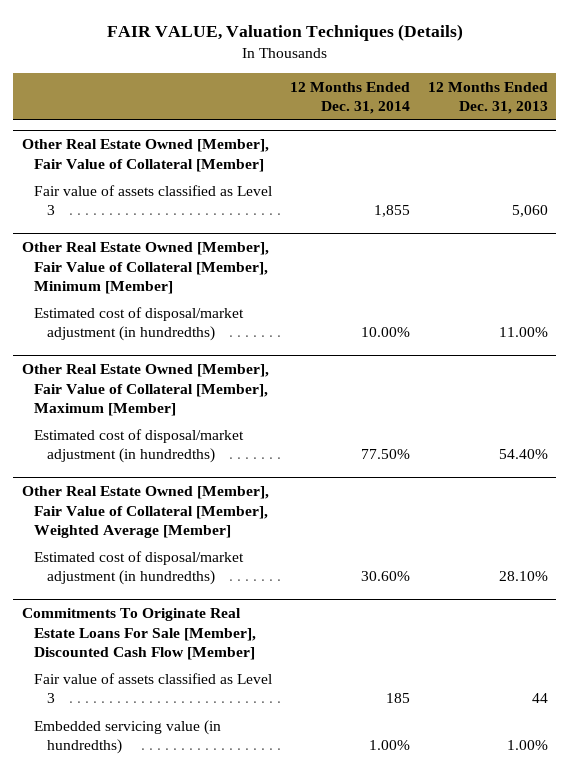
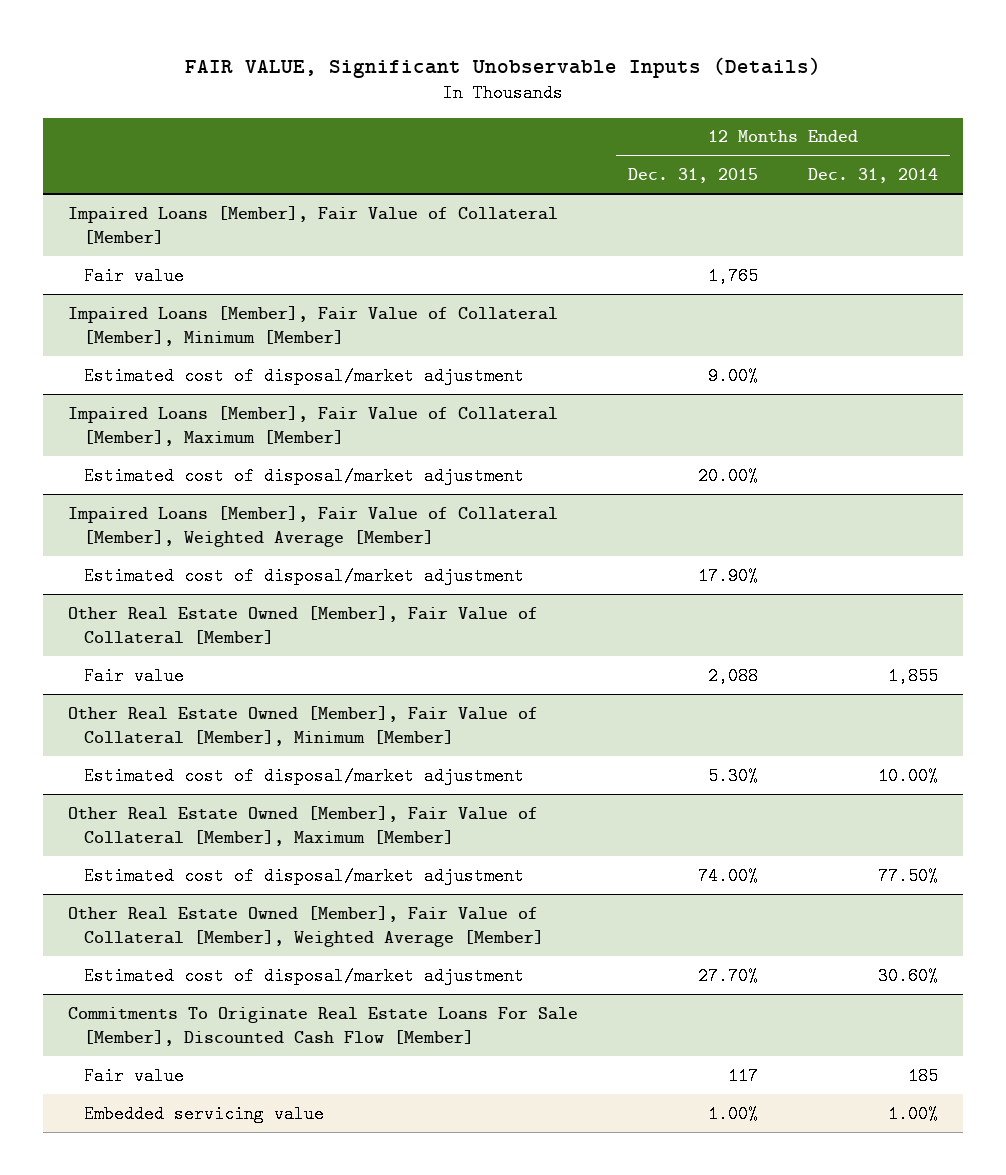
[106,23,463,41] FAIR VALUE, Valuation Techniques (Details) -> [185,56,822,78] FAIR VALUE, Significant Unobservable Inputs (Details)
[427,81,548,115] 12 Months Ended Dec. 31, 2013 -> none
none -> [628,168,759,184] Dec. 31, 2015
none -> [68,205,559,245] Impaired Loans [Member], Fair Value of Collateral [Member]
none -> [84,266,185,285] Fair value
none -> [68,305,559,347] Impaired Loans [Member], Fair Value of Collateral [Member], Minimum [Member]
none -> [84,366,525,385] Estimated cost of disposal/market adjustment
none -> [68,405,559,447] Impaired Loans [Member], Fair Value of Collateral [Member], Maximum [Member]
none -> [84,466,525,485] Estimated cost of disposal/market adjustment
none -> [68,505,559,548] Impaired Loans [Member], Fair Value of Collateral [Member], Weighted Average [Member]
none -> [84,566,525,585] Estimated cost of disposal/market adjustment
[34,184,273,215] Fair value of assets classified as Level 3 -> [84,666,185,685] Fair value
[34,306,245,341] Estimated cost of disposal/market adjustment (in hundredths) -> [84,766,525,785] Estimated cost of disposal/market adjustment
[34,428,245,463] Estimated cost of disposal/market adjustment (in hundredths) -> [84,866,525,885] Estimated cost of disposal/market adjustment
[34,550,245,585] Estimated cost of disposal/market adjustment (in hundredths) -> [84,966,525,985] Estimated cost of disposal/market adjustment
[34,672,273,703] Fair value of assets classified as Level 3 -> [84,1066,185,1085] Fair value
[34,719,222,754] Embedded servicing value (in hundredths) -> [84,1104,325,1123] Embedded servicing value

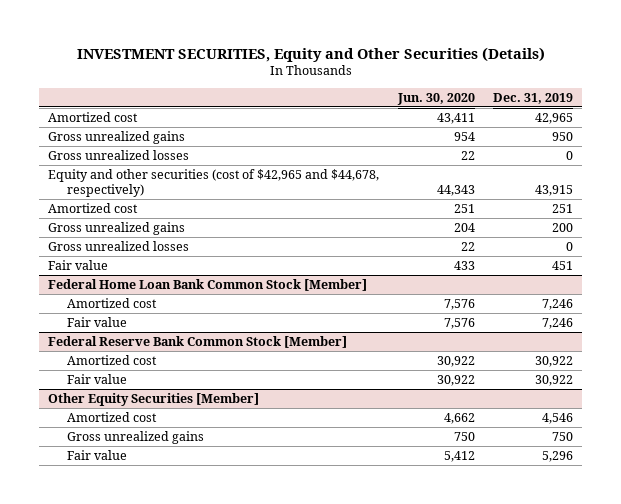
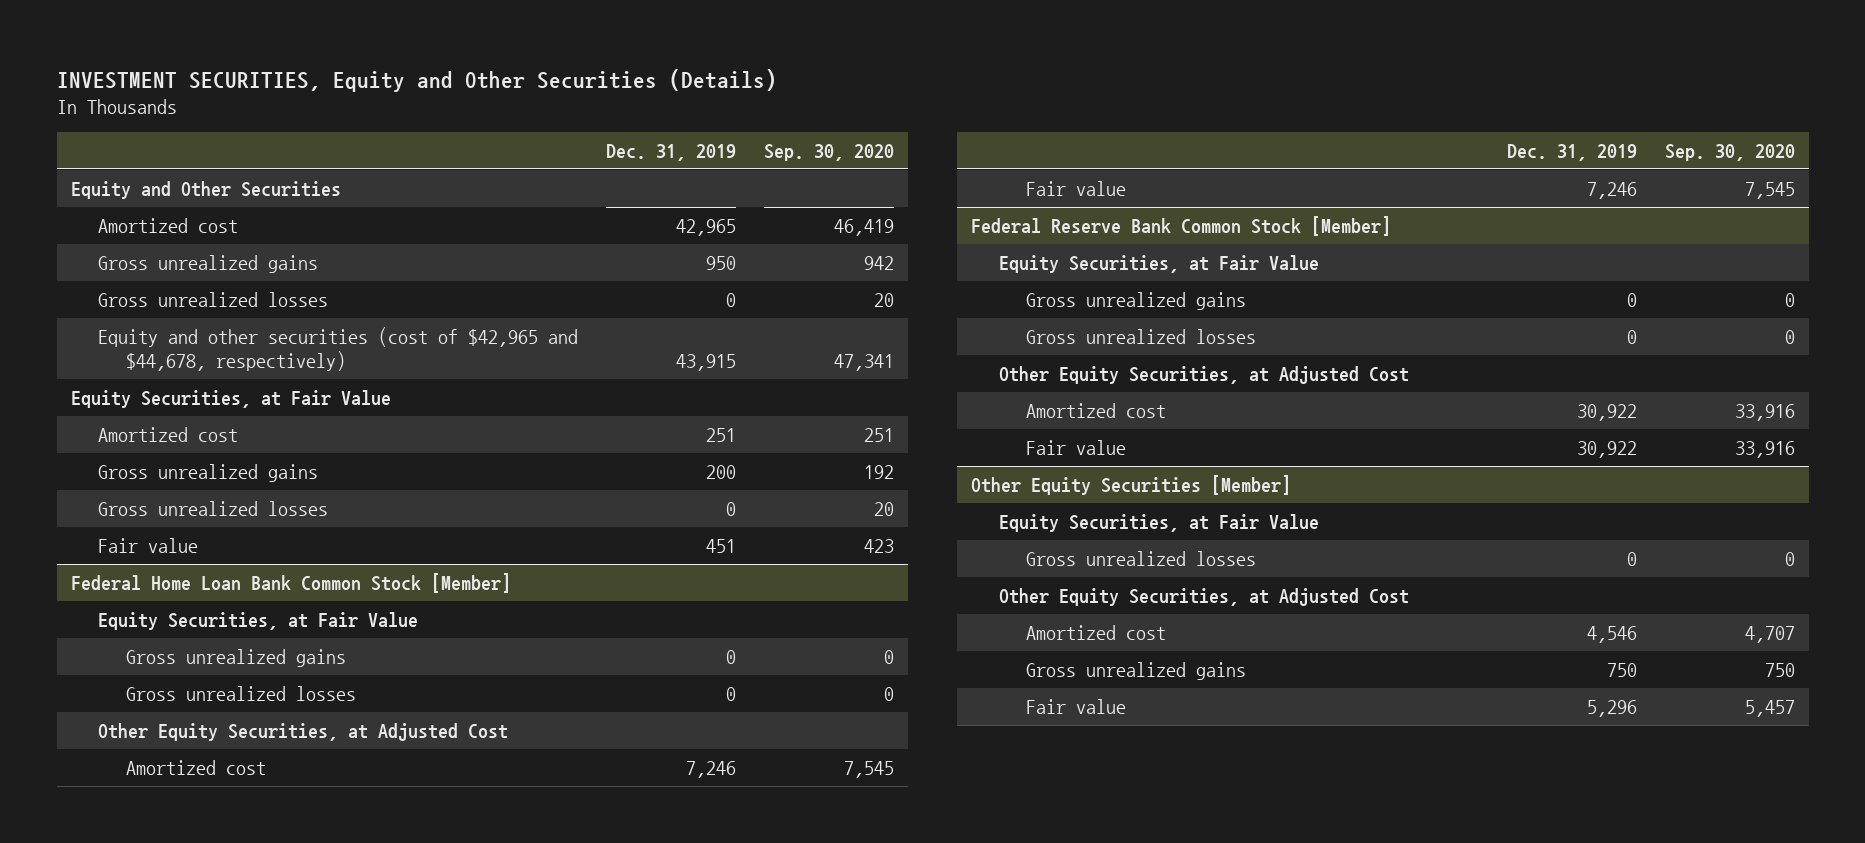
[396,92,475,105] Jun. 30, 2020 -> none
none -> [764,143,895,161] Sep. 30, 2020
none -> [70,180,341,199] Equity and Other Securities
none -> [70,389,391,408] Equity Securities, at Fair Value
none -> [98,611,419,630] Equity Securities, at Fair Value
none -> [125,648,346,667] Gross unrealized gains
none -> [125,685,356,701] Gross unrealized losses
none -> [98,722,509,741] Other Equity Securities, at Adjusted Cost
none -> [998,254,1319,273] Equity Securities, at Fair Value
none -> [1026,291,1247,310] Gross unrealized gains
none -> [1026,328,1257,344] Gross unrealized losses
none -> [998,365,1409,384] Other Equity Securities, at Adjusted Cost
none -> [998,513,1319,532] Equity Securities, at Fair Value
none -> [1026,550,1257,566] Gross unrealized losses
none -> [998,587,1409,606] Other Equity Securities, at Adjusted Cost

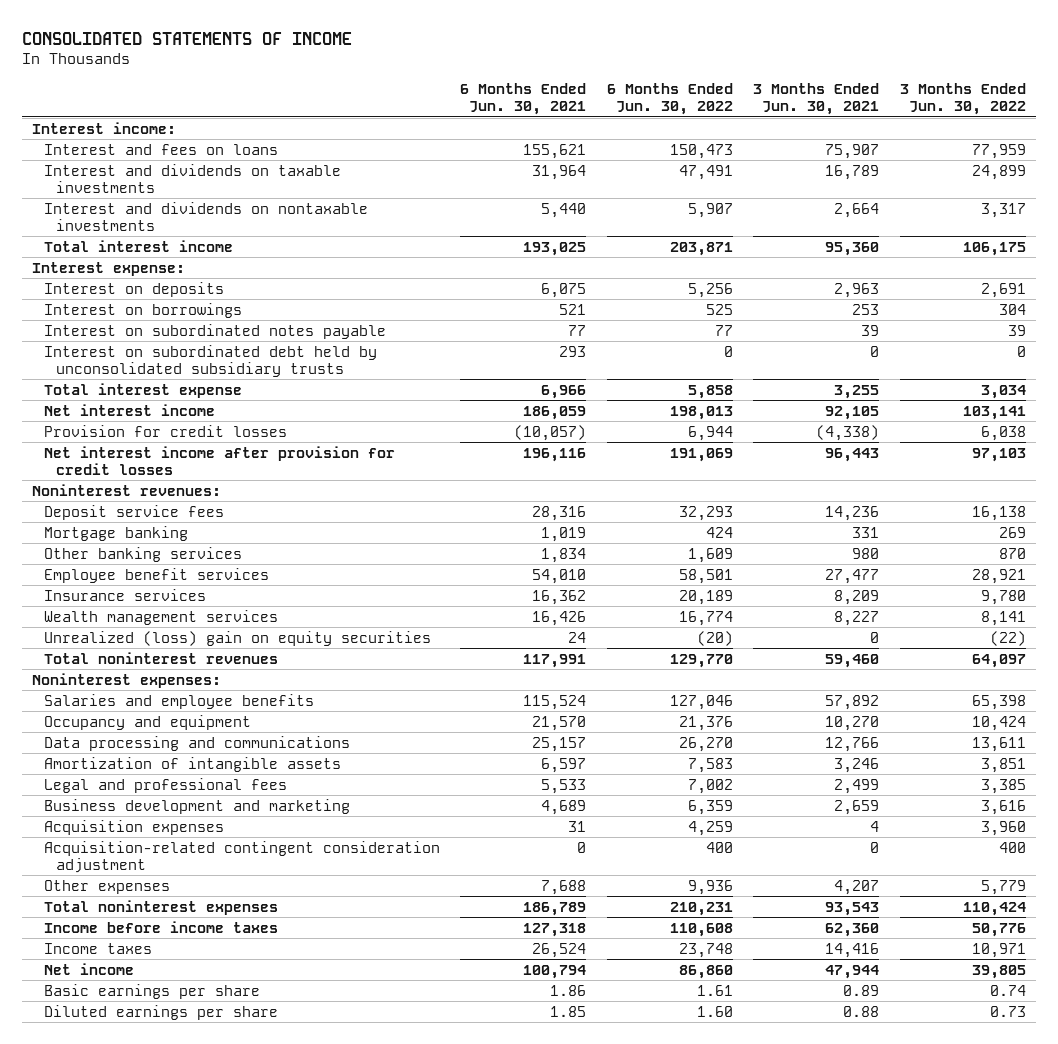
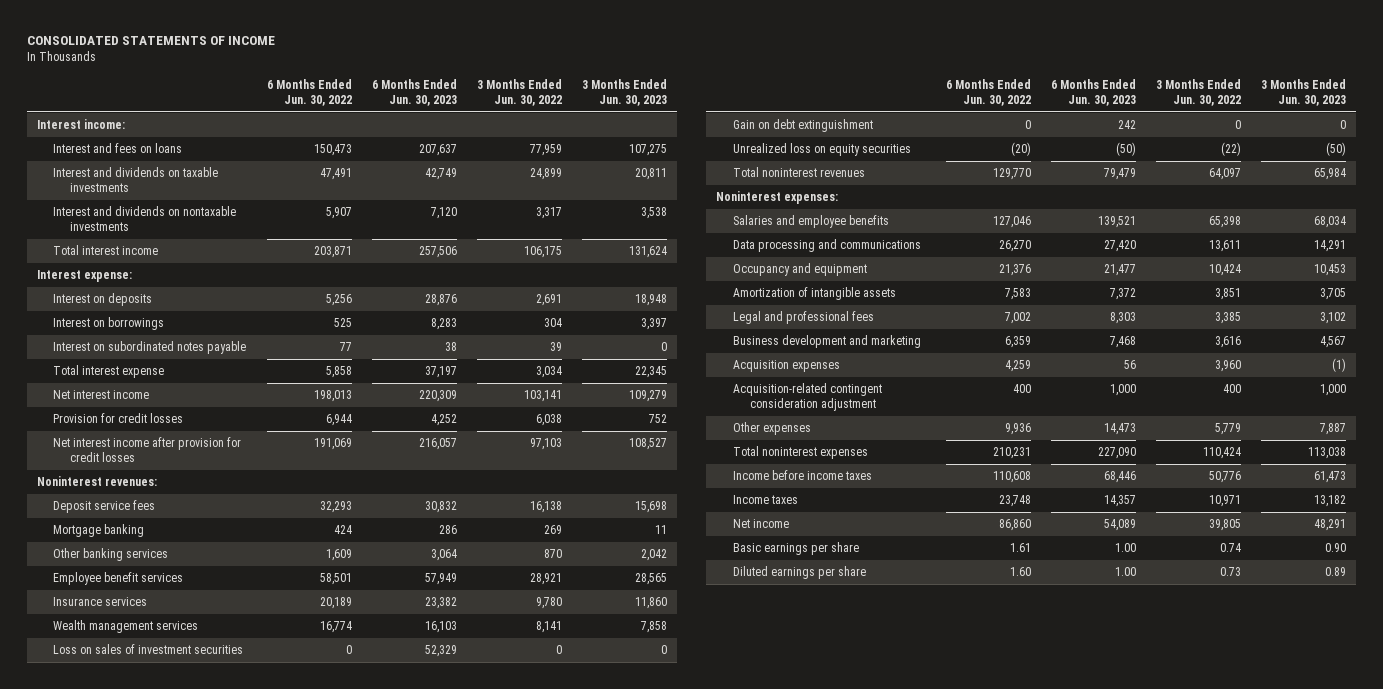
[460,83,587,116] 6 Months Ended Jun. 30, 2021 -> none
[753,83,880,116] 3 Months Ended Jun. 30, 2021 -> none
none -> [371,78,457,106] 6 Months Ended Jun. 30, 2023
none -> [581,78,667,106] 3 Months Ended Jun. 30, 2023
[43,344,377,377] Interest on subordinated debt held by unconsolidated subsidiary trusts -> none
none -> [53,644,244,655] Loss on sales of investment securities
none -> [732,119,873,133] Gain on debt extinguishment
[43,630,431,646] Unrealized (loss) gain on equity securities -> [732,143,911,157] Unrealized loss on equity securities
[43,714,251,730] Occupancy and equipment -> [732,263,867,277] Occupancy and equipment

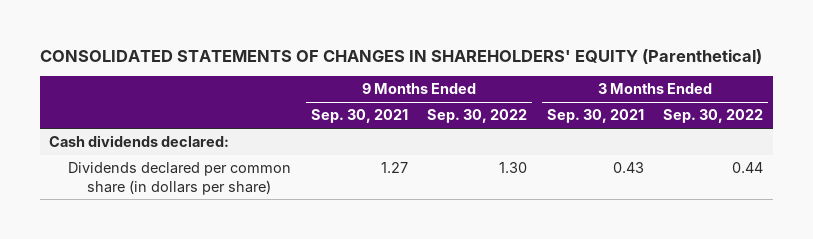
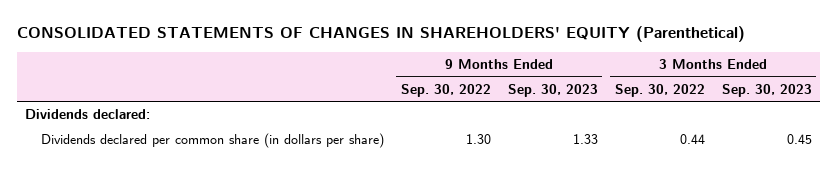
[310,109,408,124] Sep. 30, 2021 -> none
[546,109,644,124] Sep. 30, 2021 -> none
none -> [507,83,598,97] Sep. 30, 2023
none -> [721,83,812,97] Sep. 30, 2023
[49,135,230,148] Cash dividends declared: -> [25,109,151,120] Dividends declared:

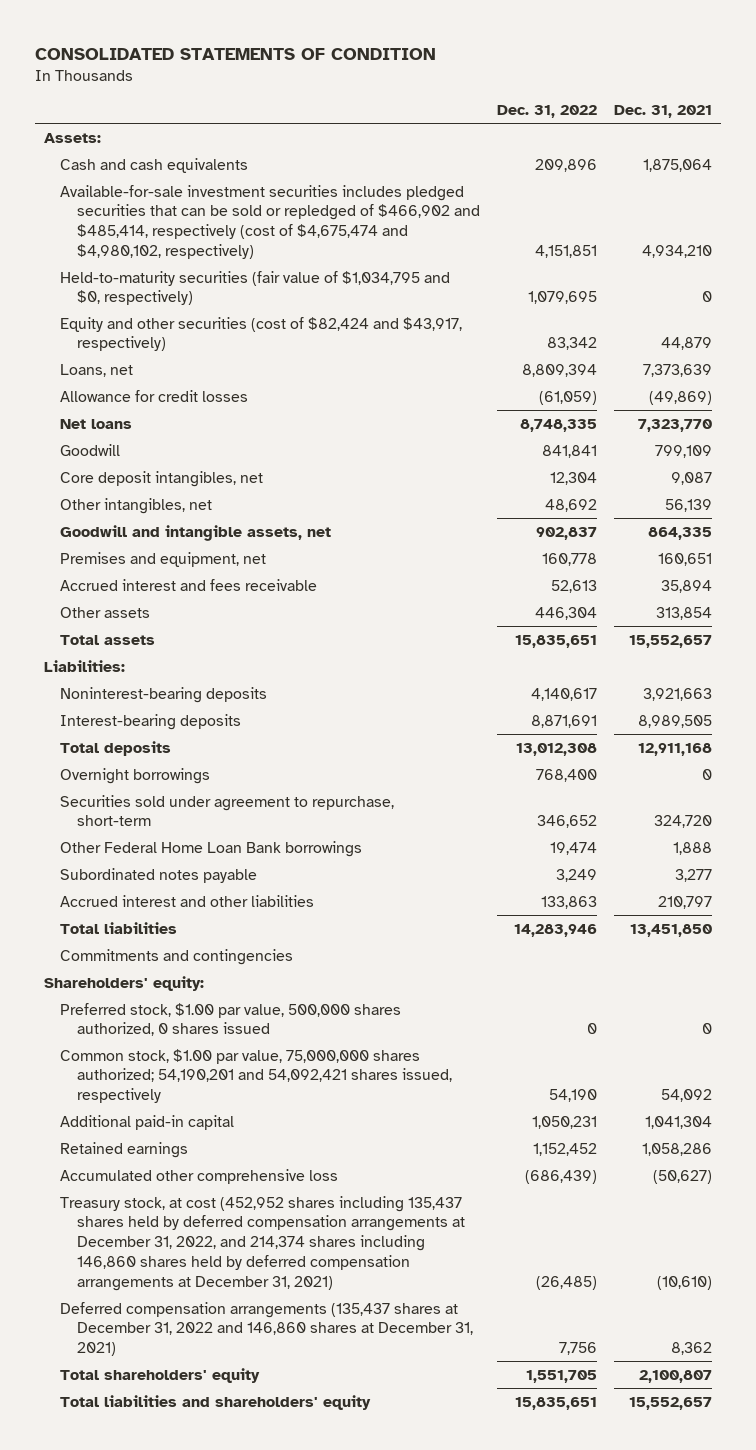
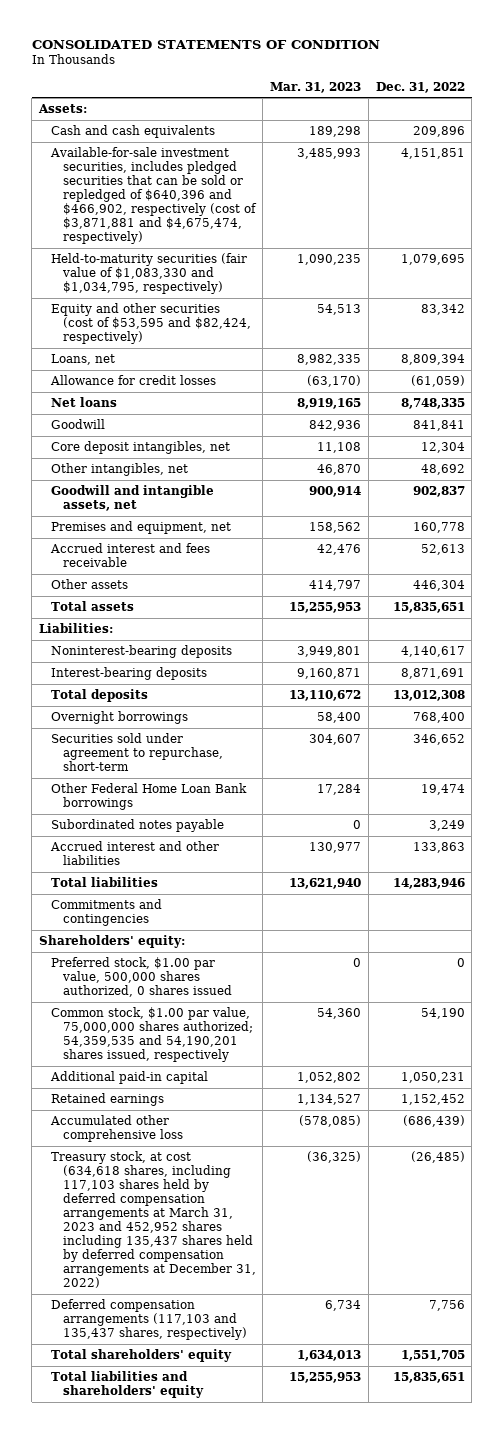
[614,105,713,119] Dec. 31, 2021 -> none
none -> [270,81,362,93] Mar. 31, 2023
[60,184,480,259] Available-for-sale investment securities includes pledged securities that can be sold or repledged of $466,902 and $485,414, respectively (cost of $4,675,474 and $4,980,102, respectively) -> [49,146,257,245] Available-for-sale investment securities, includes pledged securities that can be sold or repledged of $640,396 and $466,902, respectively (cost of $3,871,881 and $4,675,474, respectively)
[60,270,451,306] Held-to-maturity securities (fair value of $1,034,795 and $0, respectively) -> [50,252,247,295] Held-to-maturity securities (fair value of $1,083,330 and $1,034,795, respectively)
[60,316,463,352] Equity and other securities (cost of $82,424 and $43,917, respectively) -> [50,302,251,345] Equity and other securities (cost of $53,595 and $82,424, respectively)
[60,1048,452,1104] Common stock, $1.00 par value, 75,000,000 shares authorized; 54,190,201 and 54,092,421 shares issued, respectively -> [50,1006,253,1063] Common stock, $1.00 par value, 75,000,000 shares authorized; 54,359,535 and 54,190,201 shares issued, respectively
[60,1195,465,1291] Treasury stock, at cost (452,952 shares including 135,437 shares held by deferred compensation arrangements at December 31, 2022, and 214,374 shares including 146,860 shares held by deferred compensation arrangements at December 31, 2021) -> [50,1150,256,1289] Treasury stock, at cost (634,618 shares, including 117,103 shares held by deferred compensation arrangements at March 31, 2023 and 452,952 shares including 135,437 shares held by deferred compensation arrangements at December 31, 2022)
[60,1301,473,1357] Deferred compensation arrangements (135,437 shares at December 31, 2022 and 146,860 shares at December 31, 2021) -> [50,1298,247,1341] Deferred compensation arrangements (117,103 and 135,437 shares, respectively)

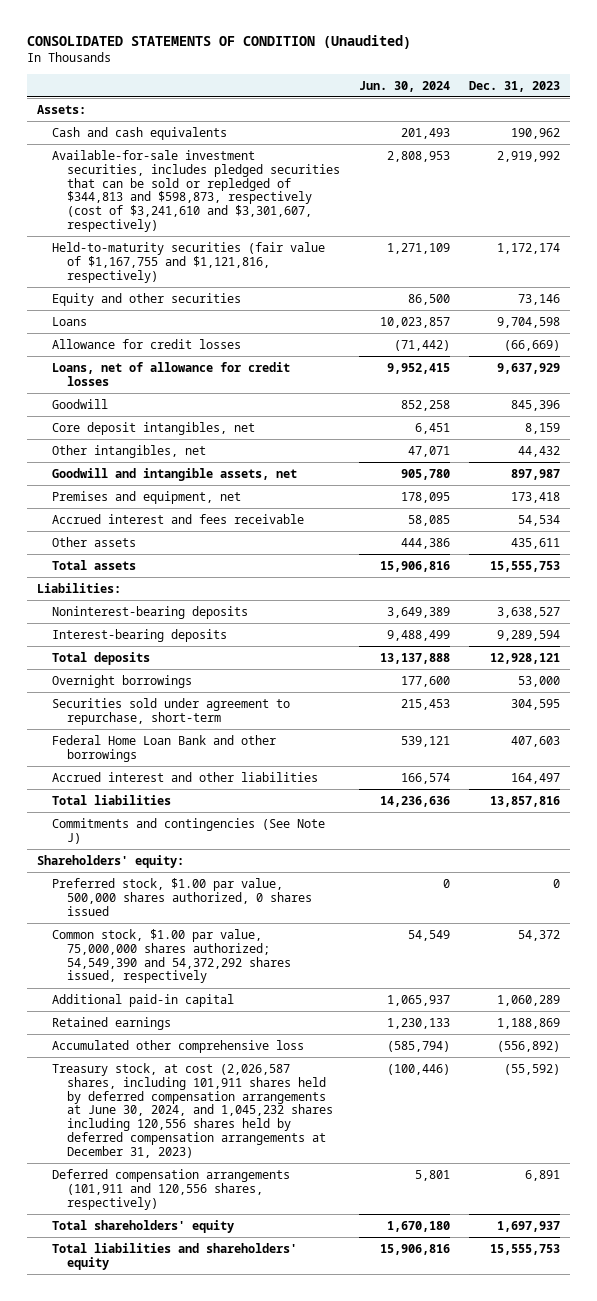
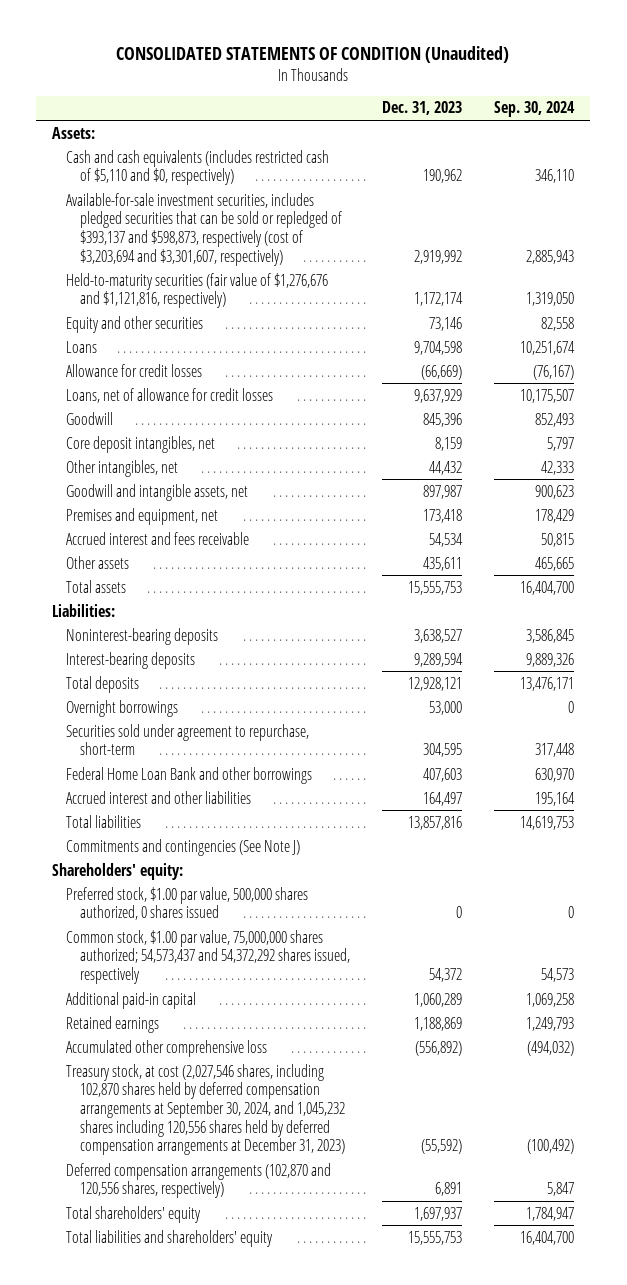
[358,80,450,92] Jun. 30, 2024 -> none
none -> [494,101,576,118] Sep. 30, 2024
[51,126,227,140] Cash and cash equivalents -> [66,149,330,186] Cash and cash equivalents (includes restricted cash of $5,110 and $0, respectively)
[51,149,340,232] Available-for-sale investment securities, includes pledged securities that can be sold or repledged of $344,813 and $598,873, respectively (cost of $3,241,610 and $3,301,607, respectively) -> [66,192,342,266] Available-for-sale investment securities, includes pledged securities that can be sold or repledged of $393,137 and $598,873, respectively (cost of $3,203,694 and $3,301,607, respectively)
[51,241,325,283] Held-to-maturity securities (fair value of $1,167,755 and $1,121,816, respectively) -> [66,272,329,309] Held-to-maturity securities (fair value of $1,276,676 and $1,121,816, respectively)
[51,928,291,984] Common stock, $1.00 par value, 75,000,000 shares authorized; 54,549,390 and 54,372,292 shares issued, respectively -> [66,929,350,984] Common stock, $1.00 par value, 75,000,000 shares authorized; 54,573,437 and 54,372,292 shares issued, respectively
[51,1062,333,1158] Treasury stock, at cost (2,026,587 shares, including 101,911 shares held by deferred compensation arrangements at June 30, 2024, and 1,045,232 shares including 120,556 shares held by deferred compensation arrangements at December 31, 2023) -> [66,1063,345,1156] Treasury stock, at cost (2,027,546 shares, including 102,870 shares held by deferred compensation arrangements at September 30, 2024, and 1,045,232 shares including 120,556 shares held by deferred compensation arrangements at December 31, 2023)
[51,1168,290,1210] Deferred compensation arrangements (101,911 and 120,556 shares, respectively) -> [66,1162,332,1199] Deferred compensation arrangements (102,870 and 120,556 shares, respectively)

